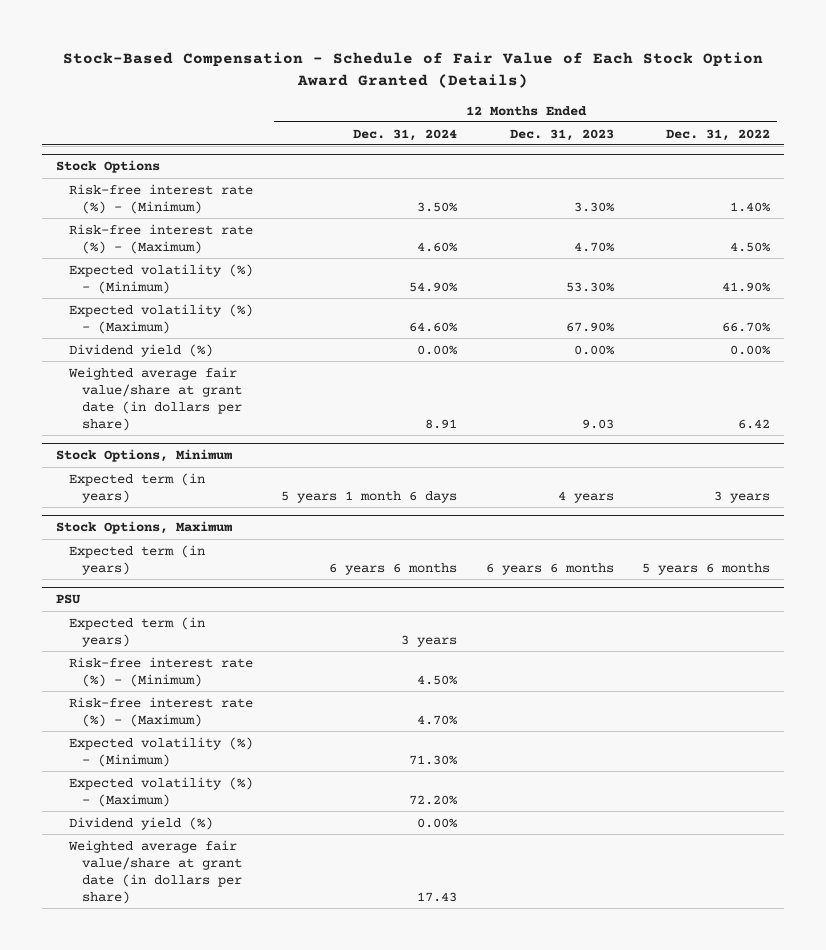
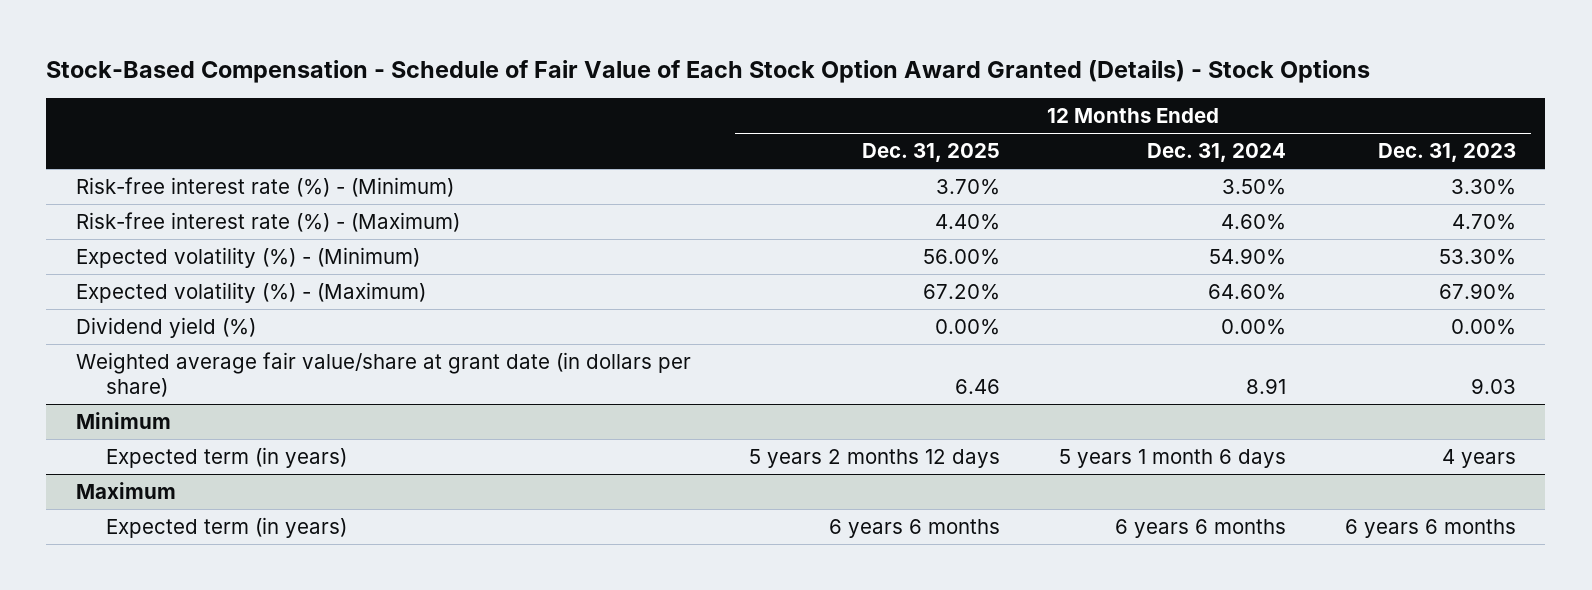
[62,52,763,89] Stock-Based Compensation - Schedule of Fair Value of Each Stock Option Award Granted (Details) -> [46,59,1371,83] Stock-Based Compensation - Schedule of Fair Value of Each Stock Option Award Granted (Details) - Stock Options
[665,128,770,141] Dec. 31, 2022 -> none
none -> [862,143,1001,163] Dec. 31, 2025
[55,160,160,174] Stock Options -> none
[55,449,232,463] Stock Options, Minimum -> none
none -> [75,411,171,429] Minimum
[55,521,232,535] Stock Options, Maximum -> none
none -> [75,481,176,499] Maximum
[55,594,81,605] PSU -> none
[69,616,206,647] Expected term (in years) -> none
[69,656,254,687] Risk-free interest rate (%) - (Minimum) -> none
[69,696,254,727] Risk-free interest rate (%) - (Maximum) -> none
[69,736,254,767] Expected volatility (%) - (Minimum) -> none
[69,776,254,807] Expected volatility (%) - (Maximum) -> none
[69,816,214,830] Dividend yield (%) -> none
[68,839,243,904] Weighted average fair value/share at grant date (in dollars per share) -> none

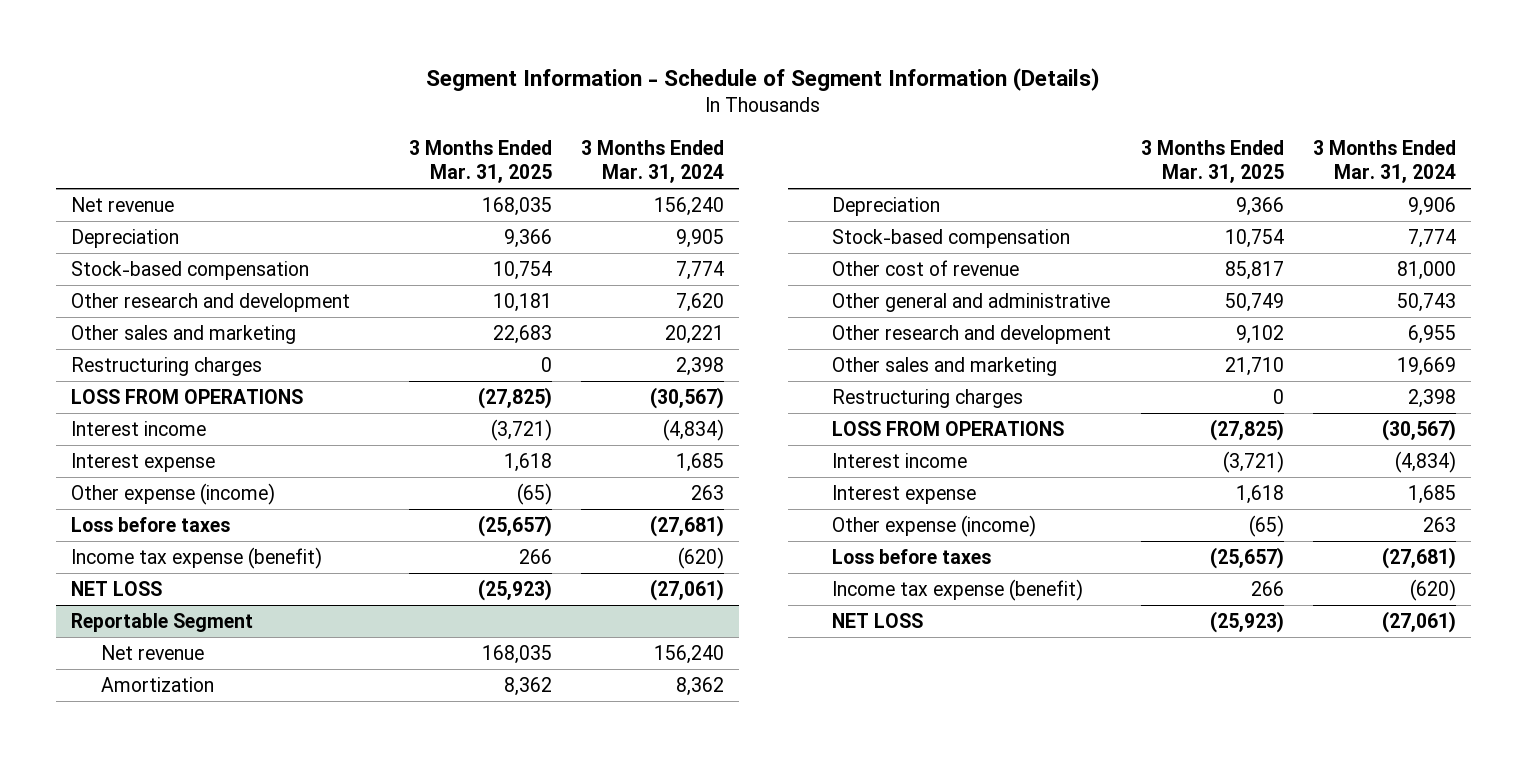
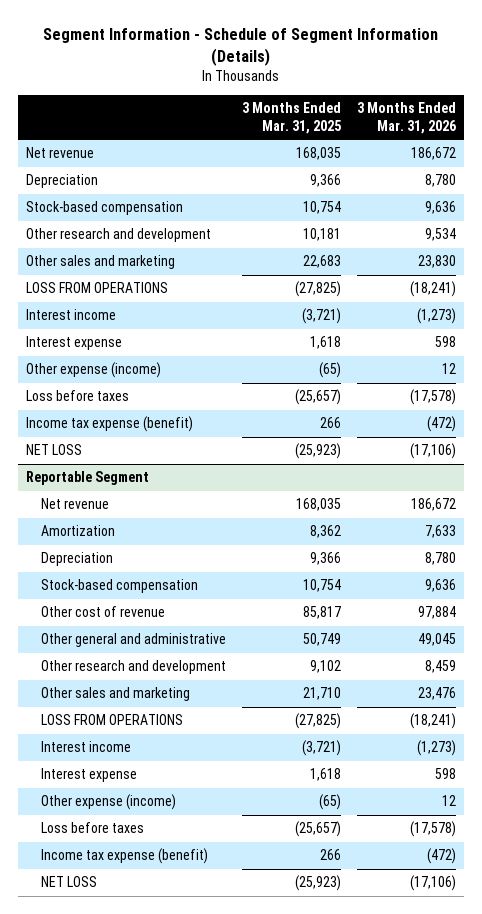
[581,139,725,184] 3 Months Ended Mar. 31, 2024 -> none
none -> [356,102,456,134] 3 Months Ended Mar. 31, 2026
[70,356,262,376] Restructuring charges -> none
[832,388,1024,408] Restructuring charges -> none

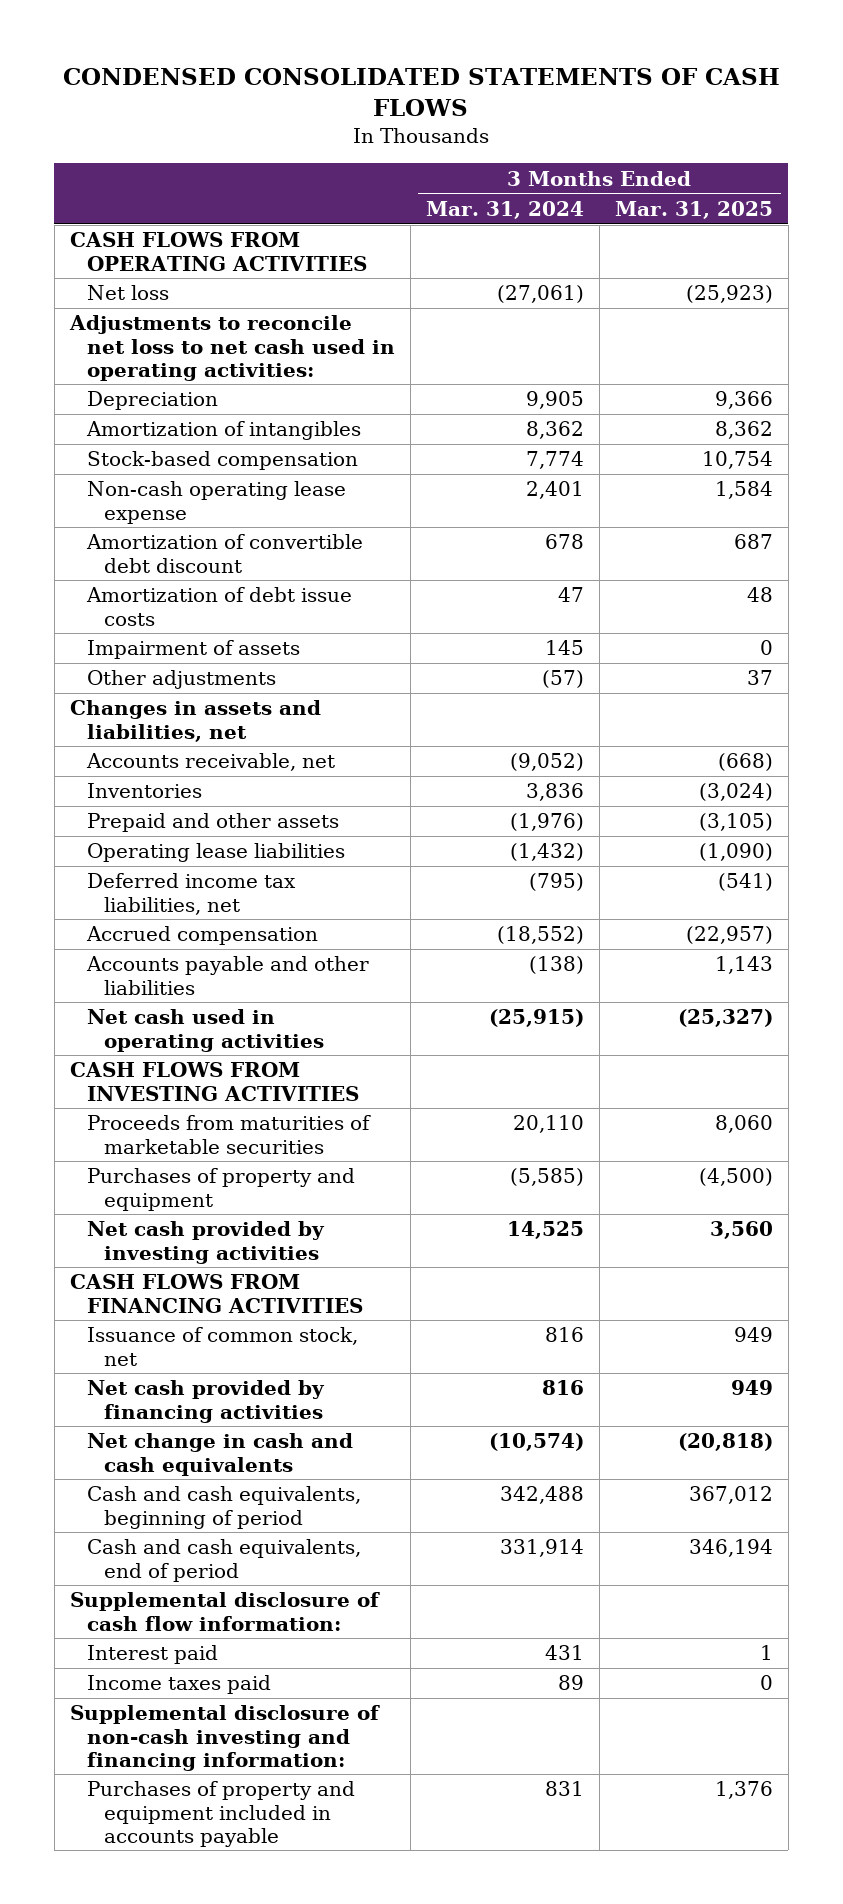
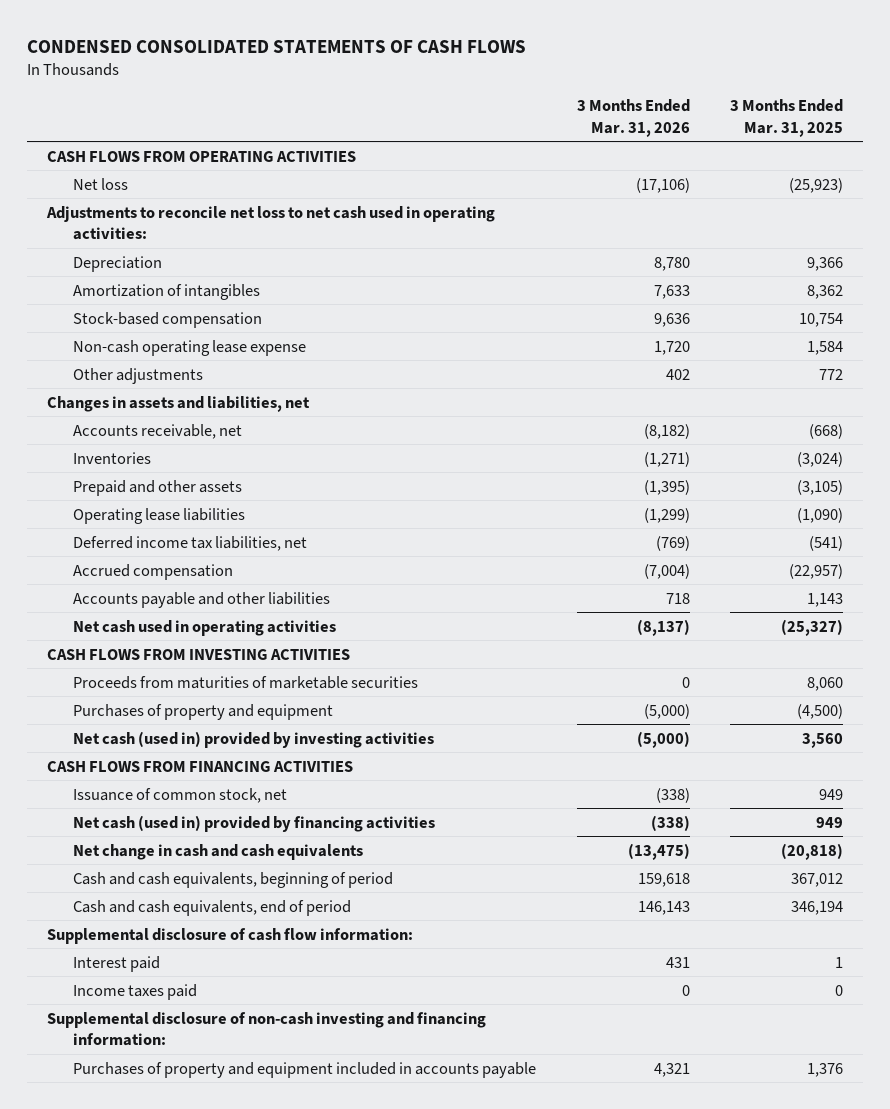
[425,201,584,220] Mar. 31, 2024 -> none
none -> [576,99,690,137] 3 Months Ended Mar. 31, 2026
[86,534,364,573] Amortization of convertible debt discount -> none
[86,587,353,626] Amortization of debt issue costs -> none
[87,640,301,660] Impairment of assets -> none
[746,670,773,686] 37 -> [818,368,843,380] 772
[87,1221,326,1264] Net cash provided by investing activities -> [73,730,435,748] Net cash (used in) provided by investing activities
[87,1380,326,1423] Net cash provided by financing activities -> [73,814,436,832] Net cash (used in) provided by financing activities

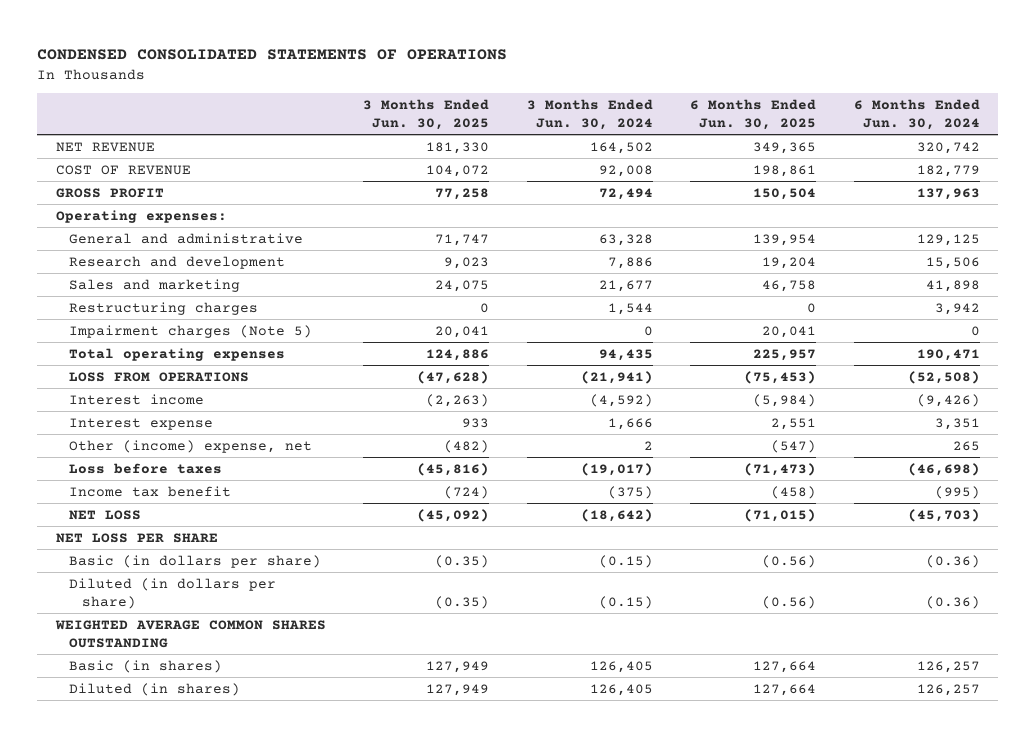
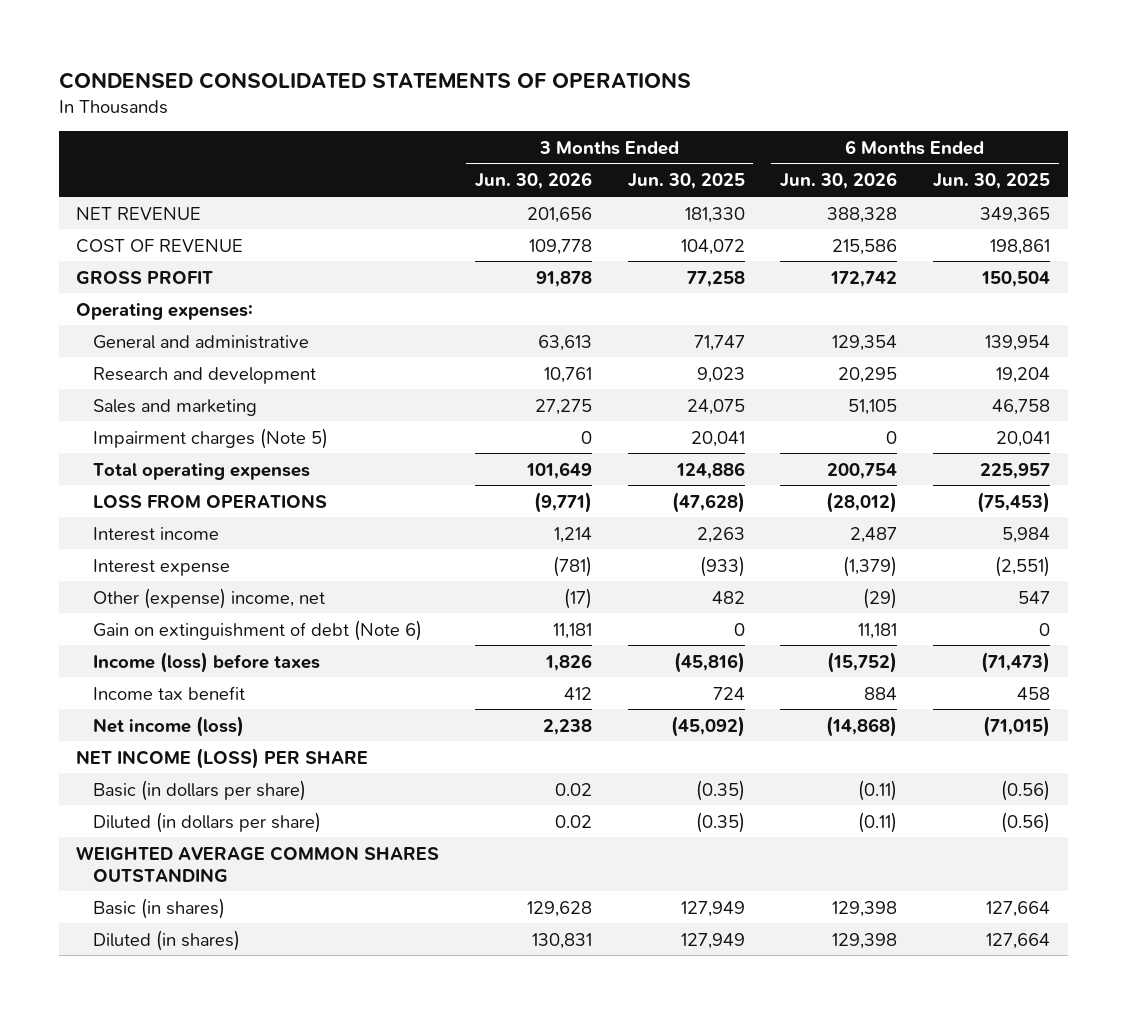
[526,98,653,130] 3 Months Ended Jun. 30, 2024 -> none
[853,98,980,130] 6 Months Ended Jun. 30, 2024 -> none
none -> [474,172,592,190] Jun. 30, 2026
none -> [780,172,898,190] Jun. 30, 2026
[68,301,258,315] Restructuring charges -> none
[426,393,490,407] (2,263) -> [696,526,745,543] 2,263
[753,393,817,407] (5,984) -> [1001,526,1050,543] 5,984
[462,417,490,428] 933 -> [699,555,745,577] (933)
[771,417,817,430] 2,551 -> [994,555,1050,577] (2,551)
[68,439,312,453] Other (income) expense, net -> [93,587,326,609] Other (expense) income, net
[444,439,490,453] (482) -> [711,590,745,604] 482
[771,439,817,453] (547) -> [1017,590,1050,604] 547
none -> [93,619,423,641] Gain on extinguishment of debt (Note 6)
[68,462,222,474] Loss before taxes -> [93,651,321,673] Income (loss) before taxes
[444,485,490,499] (724) -> [712,686,745,700] 724
[771,485,817,499] (458) -> [1016,686,1050,700] 458
[68,509,141,520] NET LOSS -> [93,715,245,737] Net income (loss)
[55,532,218,543] NET LOSS PER SHARE -> [76,747,369,769] NET INCOME (LOSS) PER SHARE

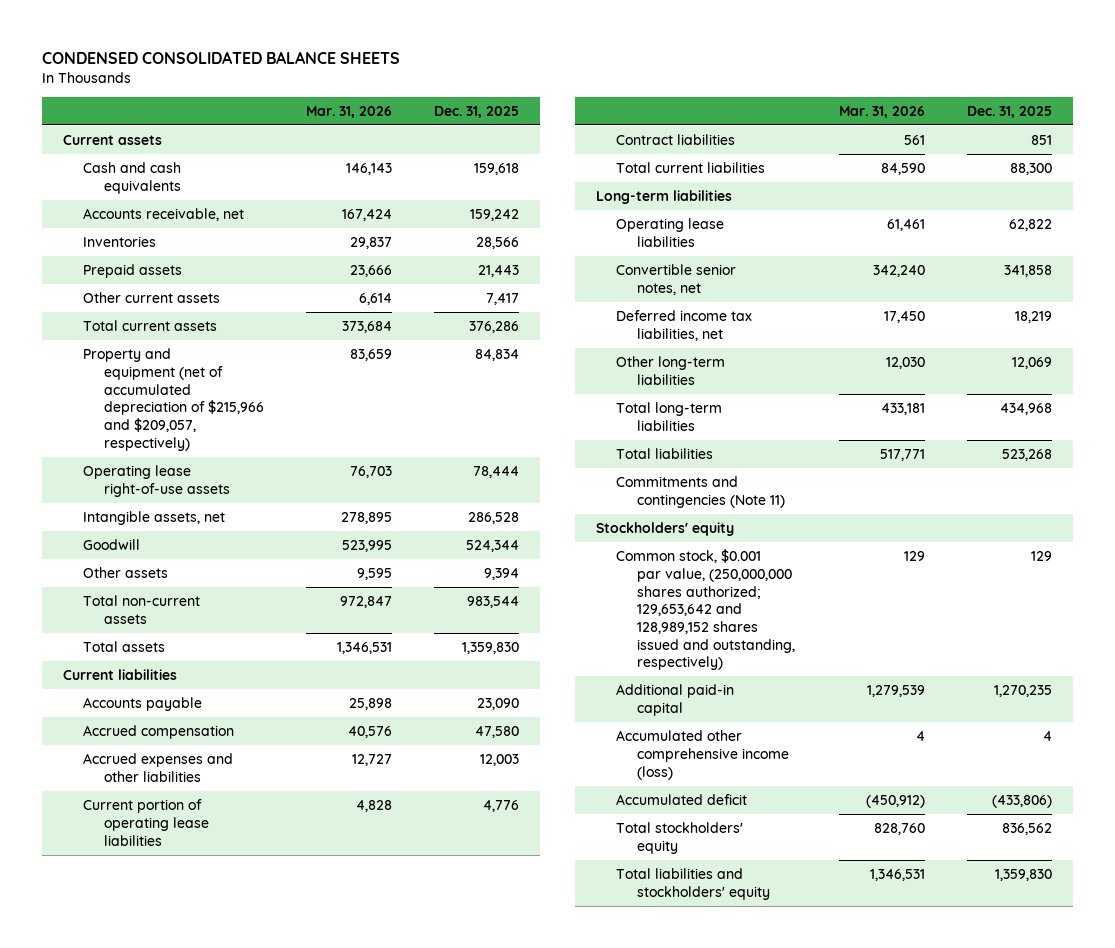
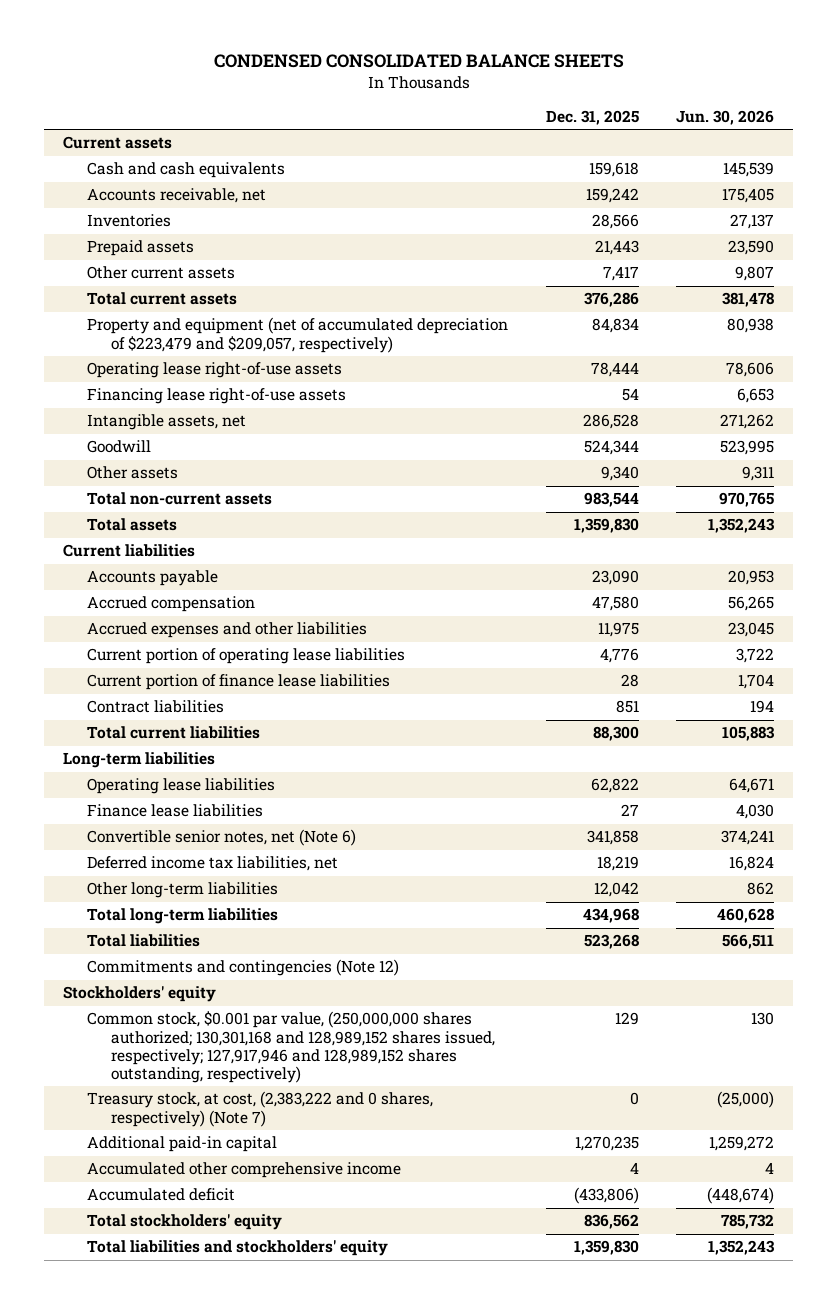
[305,105,392,118] Mar. 31, 2026 -> none
none -> [676,109,775,125] Jun. 30, 2026
[83,348,264,451] Property and equipment (net of accumulated depreciation of $215,966 and $209,057, respectively) -> [86,317,508,353] Property and equipment (net of accumulated depreciation of $223,479 and $209,057, respectively)
none -> [86,388,346,405] Financing lease right-of-use assets
[483,568,519,581] 9,394 -> [600,466,639,482] 9,340
[479,754,519,767] 12,003 -> [597,622,639,638] 11,975
none -> [86,674,390,691] Current portion of finance lease liabilities
none -> [86,804,263,818] Finance lease liabilities
[616,264,737,295] Convertible senior notes, net -> [86,829,356,847] Convertible senior notes, net (Note 6)
[1011,357,1052,370] 12,069 -> [593,882,639,898] 12,042
[616,476,785,508] Commitments and contingencies (Note 11) -> [86,959,399,977] Commitments and contingencies (Note 12)
[616,549,795,671] Common stock, $0.001 par value, (250,000,000 shares authorized; 129,653,642 and 128,989,152 shares issued and outstanding, respectively) -> [86,1011,496,1083] Common stock, $0.001 par value, (250,000,000 shares authorized; 130,301,168 and 128,989,152 shares issued, respectively; 127,917,946 and 128,989,152 shares outstanding, respectively)
none -> [86,1091,433,1127] Treasury stock, at cost, (2,383,222 and 0 shares, respectively) (Note 7)
[616,730,789,780] Accumulated other comprehensive income (loss) -> [86,1162,401,1179] Accumulated other comprehensive income

